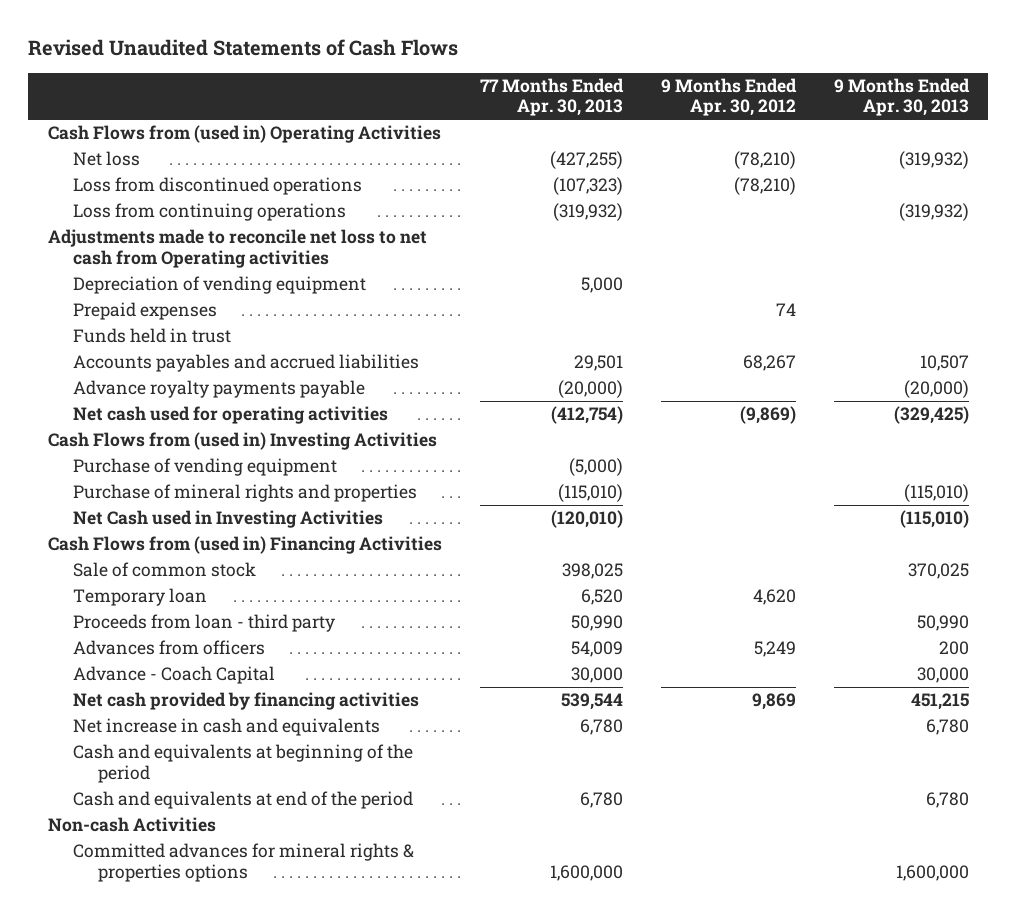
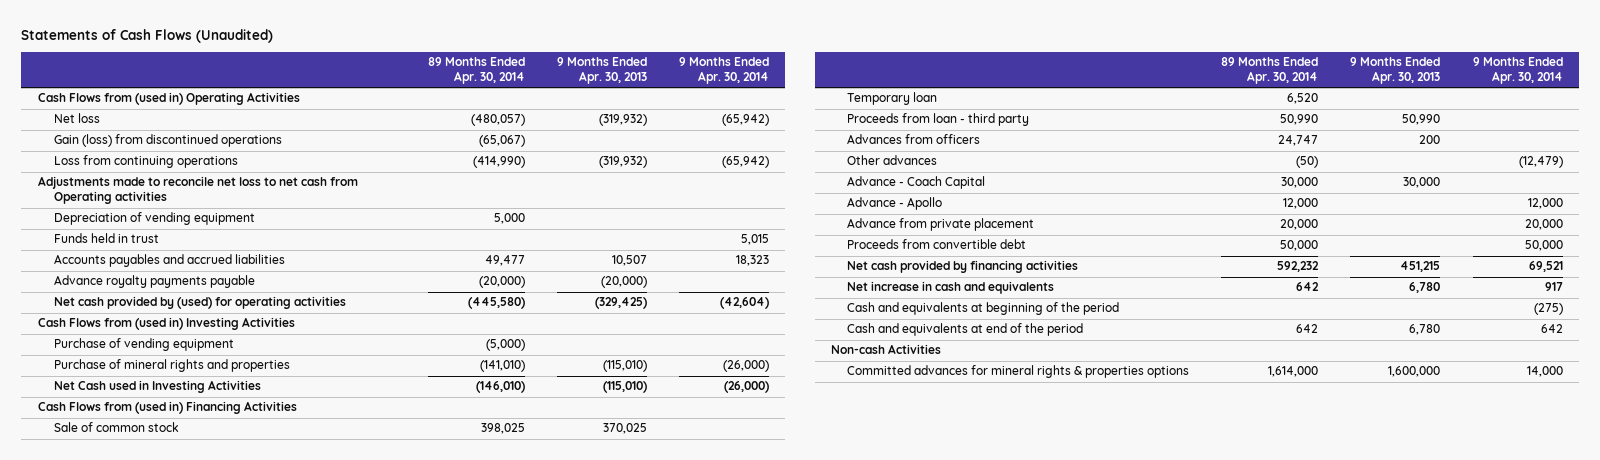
[28,39,459,57] Revised Unaudited Statements of Cash Flows -> [21,28,274,43] Statements of Cash Flows (Unaudited)
[479,77,624,117] 77 Months Ended Apr. 30, 2013 -> none
[660,77,797,117] 9 Months Ended Apr. 30, 2012 -> none
none -> [427,57,525,85] 89 Months Ended Apr. 30, 2014
none -> [679,57,770,85] 9 Months Ended Apr. 30, 2014
[72,177,362,196] Loss from discontinued operations -> [53,134,282,148] Gain (loss) from discontinued operations
[72,302,217,321] Prepaid expenses -> none
[72,406,388,425] Net cash used for operating activities -> [53,296,346,310] Net cash provided by (used) for operating activities
none -> [847,155,938,166] Other advances
none -> [847,197,943,211] Advance - Apollo
none -> [847,218,1035,232] Advance from private placement
none -> [847,239,1027,250] Proceeds from convertible debt

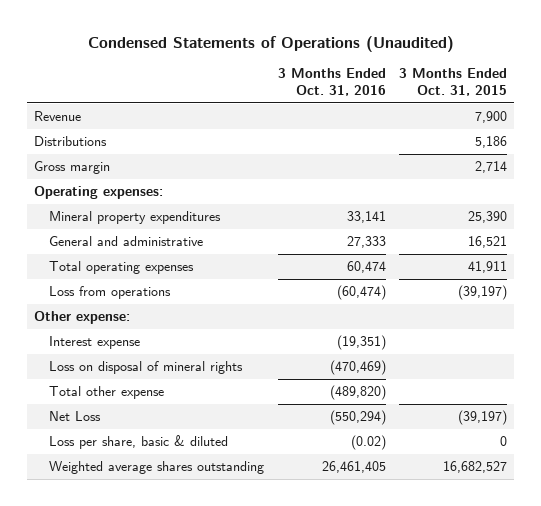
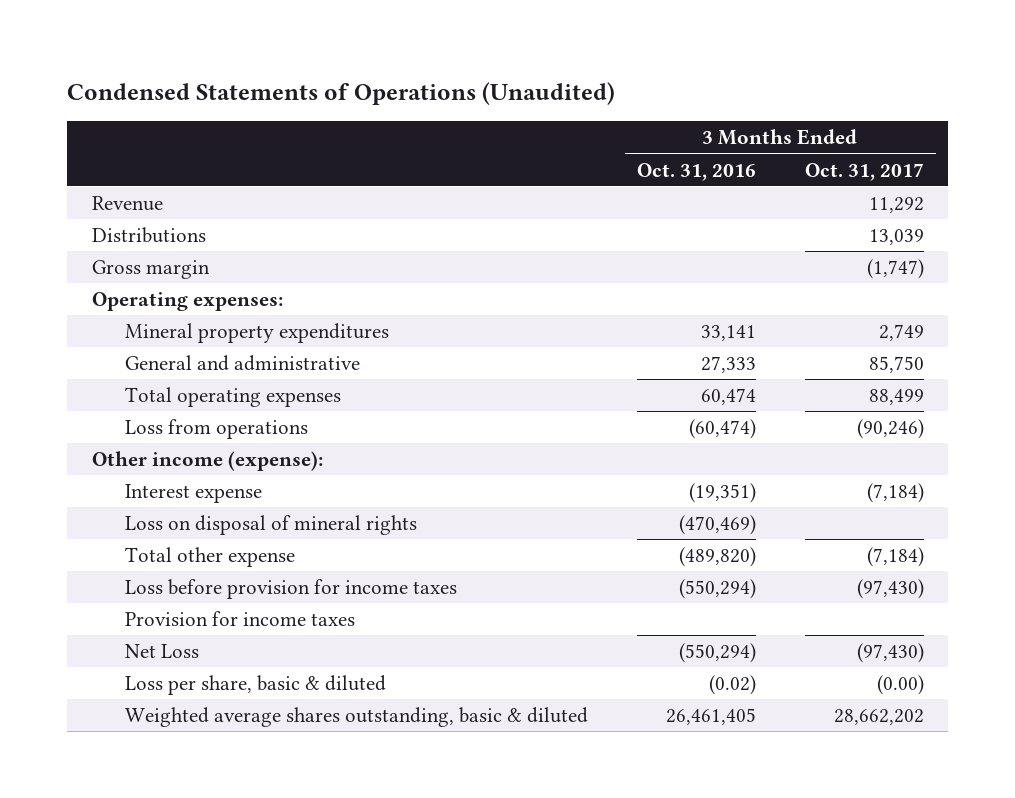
[399,68,508,96] 3 Months Ended Oct. 31, 2015 -> none
none -> [804,162,924,181] Oct. 31, 2017
[33,311,130,325] Other expense: -> [91,451,323,472] Other income (expense):
none -> [125,579,458,600] Loss before provision for income taxes
none -> [125,611,356,627] Provision for income taxes
[48,461,264,475] Weighted average shares outstanding -> [125,707,589,728] Weighted average shares outstanding, basic & diluted

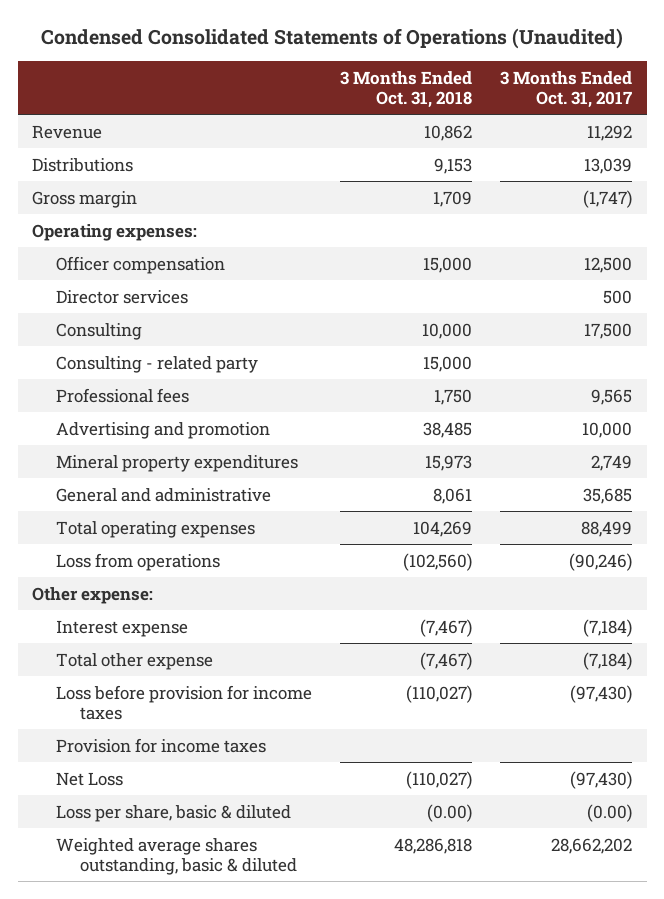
[67,81,616,105] Condensed Statements of Operations (Unaudited) -> [41,28,624,50] Condensed Consolidated Statements of Operations (Unaudited)
[636,162,756,181] Oct. 31, 2016 -> none
none -> [340,70,473,108] 3 Months Ended Oct. 31, 2018
none -> [55,255,225,274] Officer compensation
none -> [55,289,188,304] Director services
none -> [55,322,142,340] Consulting
none -> [55,355,258,373] Consulting - related party
none -> [55,387,189,403] Professional fees
none -> [55,421,270,439] Advertising and promotion
[868,356,924,374] 85,750 -> [583,487,633,504] 35,685
[91,451,323,472] Other income (expense): -> [31,586,153,604] Other expense:
[125,515,418,536] Loss on disposal of mineral rights -> none

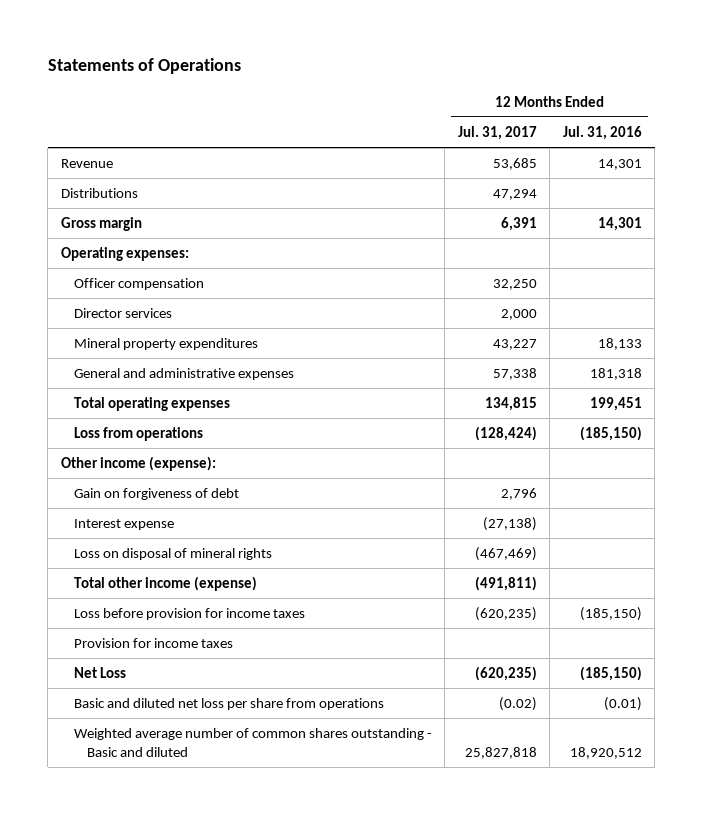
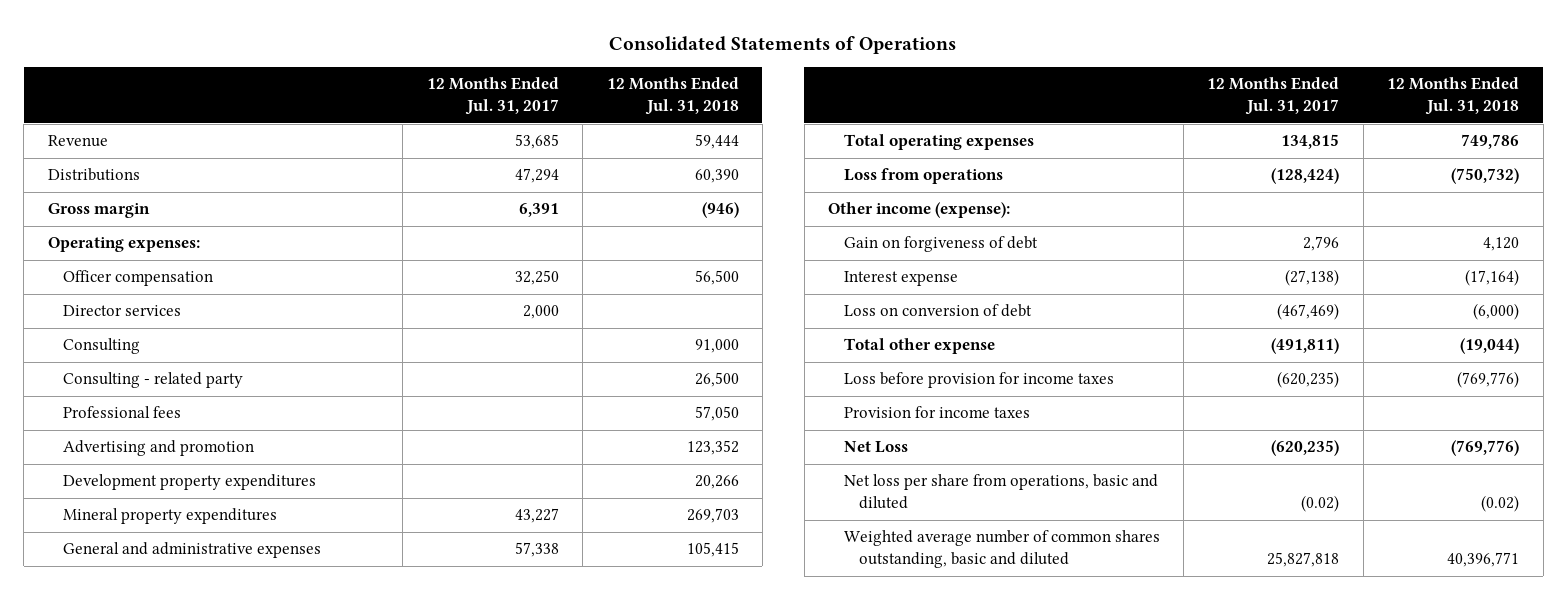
[47,58,241,75] Statements of Operations -> [609,35,957,54] Consolidated Statements of Operations
[562,125,642,140] Jul. 31, 2016 -> none
none -> [606,77,739,116] 12 Months Ended Jul. 31, 2018
none -> [63,338,141,355] Consulting
none -> [63,372,244,389] Consulting - related party
none -> [63,406,182,419] Professional fees
none -> [63,440,255,457] Advertising and promotion
none -> [63,474,317,491] Development property expenditures
[73,548,272,561] Loss on disposal of mineral rights -> [843,304,1032,318] Loss on conversion of debt
[73,576,257,592] Total other income (expense) -> [843,338,995,355] Total other expense
[73,698,384,711] Basic and diluted net loss per share from operations -> [843,474,1158,510] Net loss per share from operations, basic and diluted
[73,728,432,757] Weighted average number of common shares outstanding - Basic and diluted -> [843,530,1160,569] Weighted average number of common shares outstanding, basic and diluted

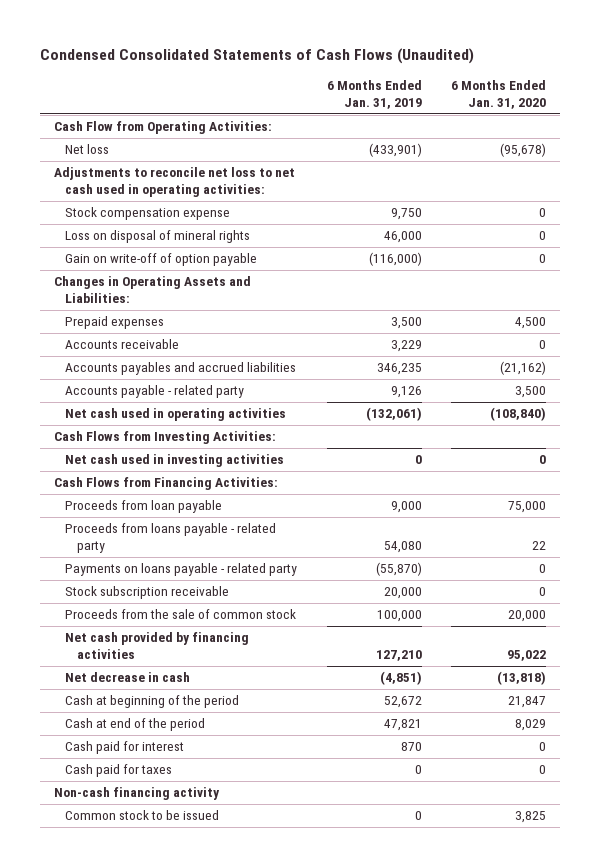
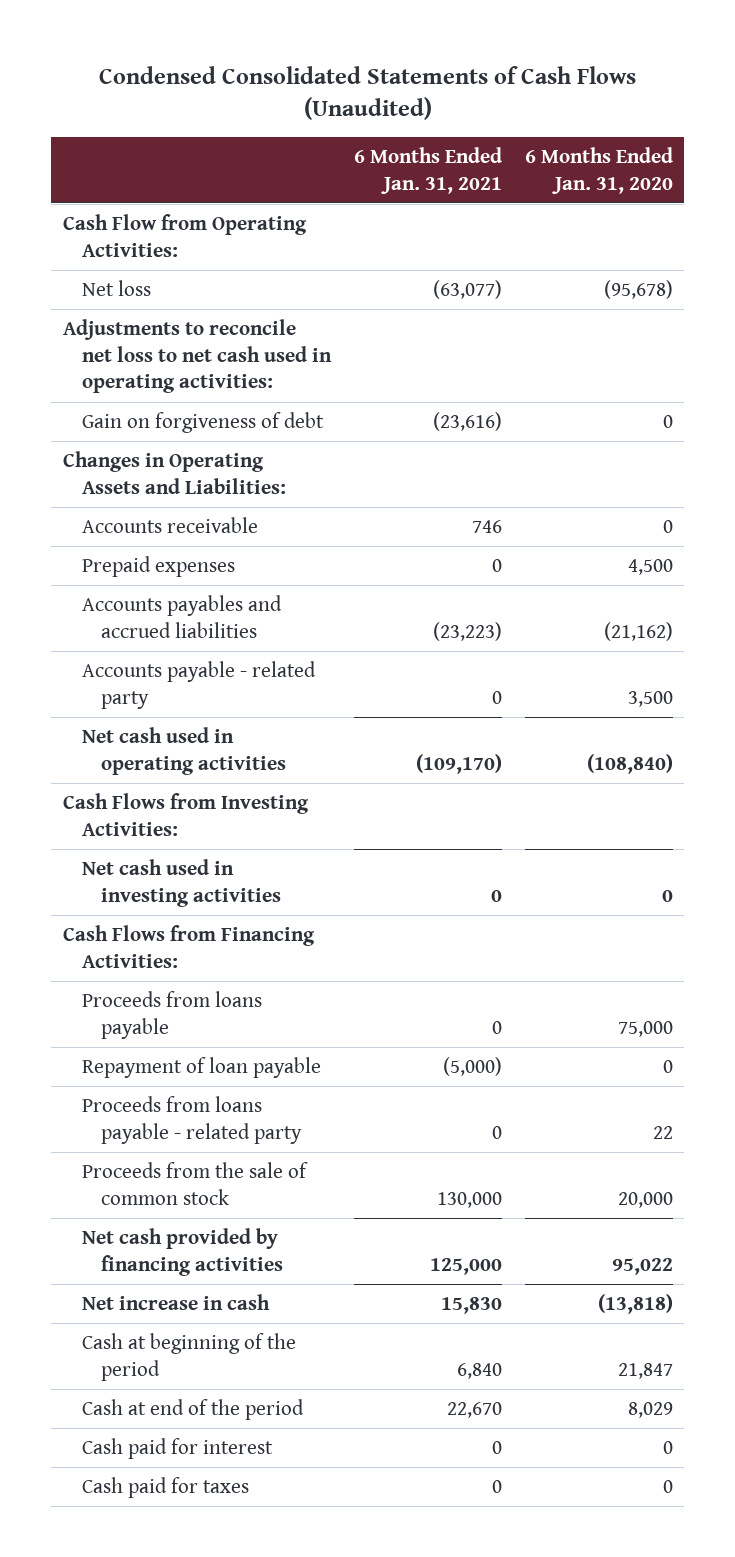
[326,79,422,109] 6 Months Ended Jan. 31, 2019 -> none
none -> [353,147,502,194] 6 Months Ended Jan. 31, 2021
[65,207,231,221] Stock compensation expense -> none
[65,230,251,244] Loss on disposal of mineral rights -> none
[65,253,258,267] Gain on write-off of option payable -> none
none -> [81,412,324,434] Gain on forgiveness of debt
[65,316,165,330] Prepaid expenses -> [81,556,235,578] Prepaid expenses
[65,500,223,514] Proceeds from loan payable -> [81,991,262,1039] Proceeds from loans payable
none -> [81,1057,321,1079] Repayment of loan payable
[65,563,298,577] Payments on loans payable - related party -> none
[65,586,230,600] Stock subscription receivable -> none
[65,672,191,683] Net decrease in cash -> [81,1294,270,1311] Net increase in cash
[54,787,221,801] Non-cash financing activity -> none
[65,810,220,821] Common stock to be issued -> none

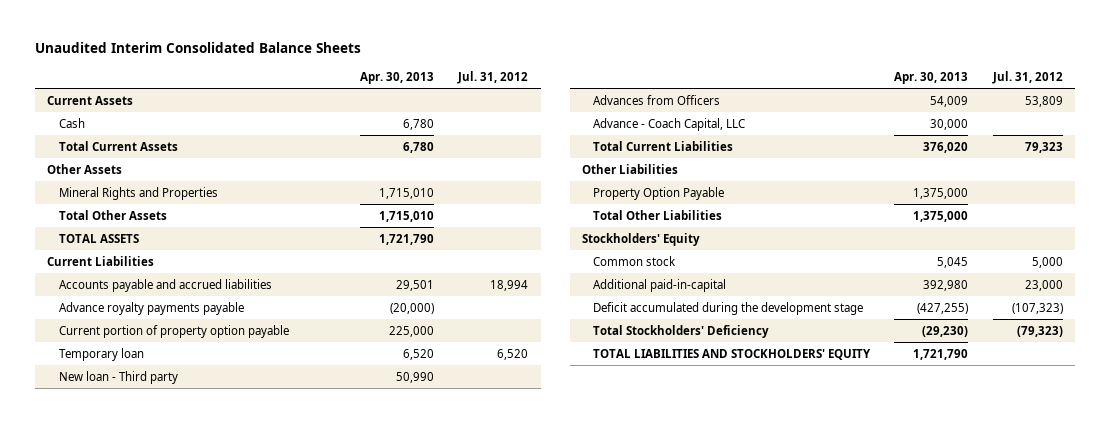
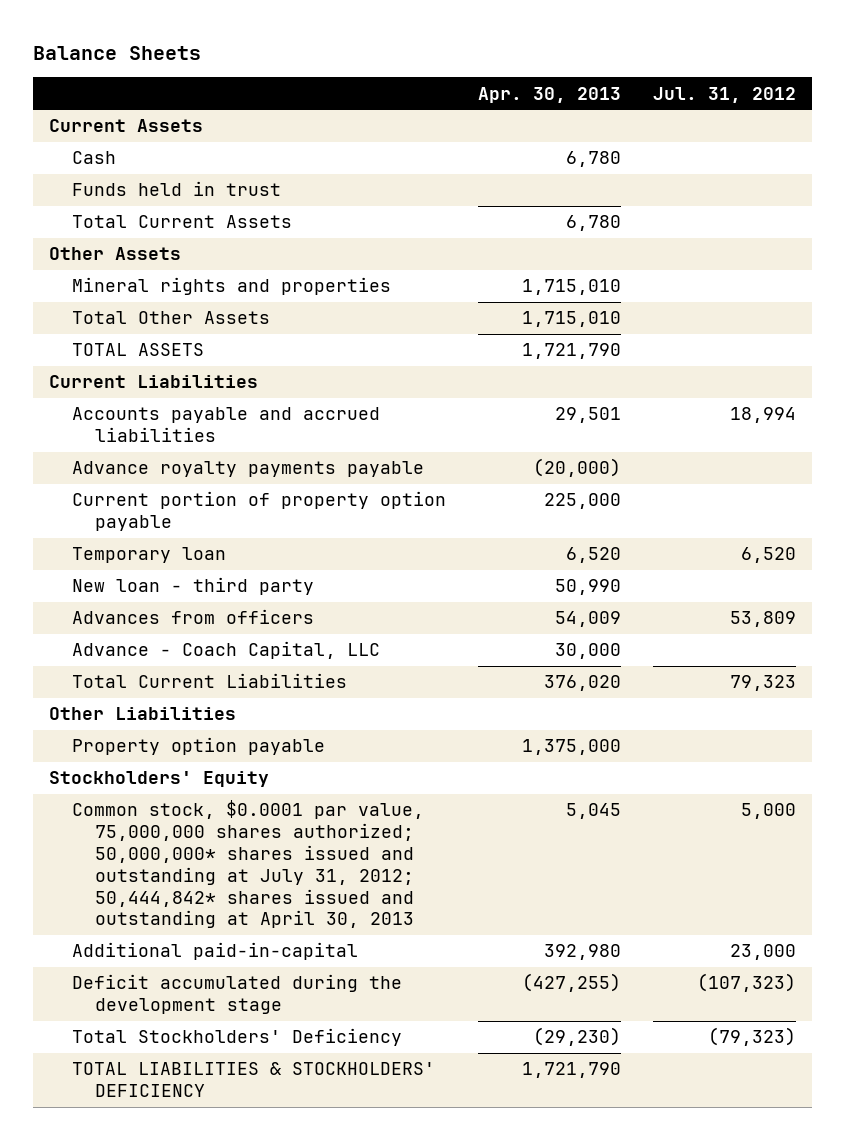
[35,42,362,54] Unaudited Interim Consolidated Balance Sheets -> [32,45,201,60] Balance Sheets
none -> [72,181,282,197] Funds held in trust
[58,186,218,200] Mineral Rights and Properties -> [72,277,392,296] Mineral rights and properties
[58,370,178,384] New loan - Third party -> [72,577,315,596] New loan - third party
[592,94,720,105] Advances from Officers -> [72,609,315,625] Advances from officers
[592,209,722,220] Total Other Liabilities -> none
[592,186,724,200] Property Option Payable -> [72,737,326,756] Property option payable
[592,255,676,266] Common stock -> [72,800,425,929] Common stock, $0.0001 par value, 75,000,000 shares authorized; 50,000,000* shares issued and outstanding at July 31, 2012; 50,444,842* shares issued and outstanding at April 30, 2013
[592,348,871,360] TOTAL LIABILITIES AND STOCKHOLDERS' EQUITY -> [72,1062,436,1098] TOTAL LIABILITIES & STOCKHOLDERS' DEFICIENCY

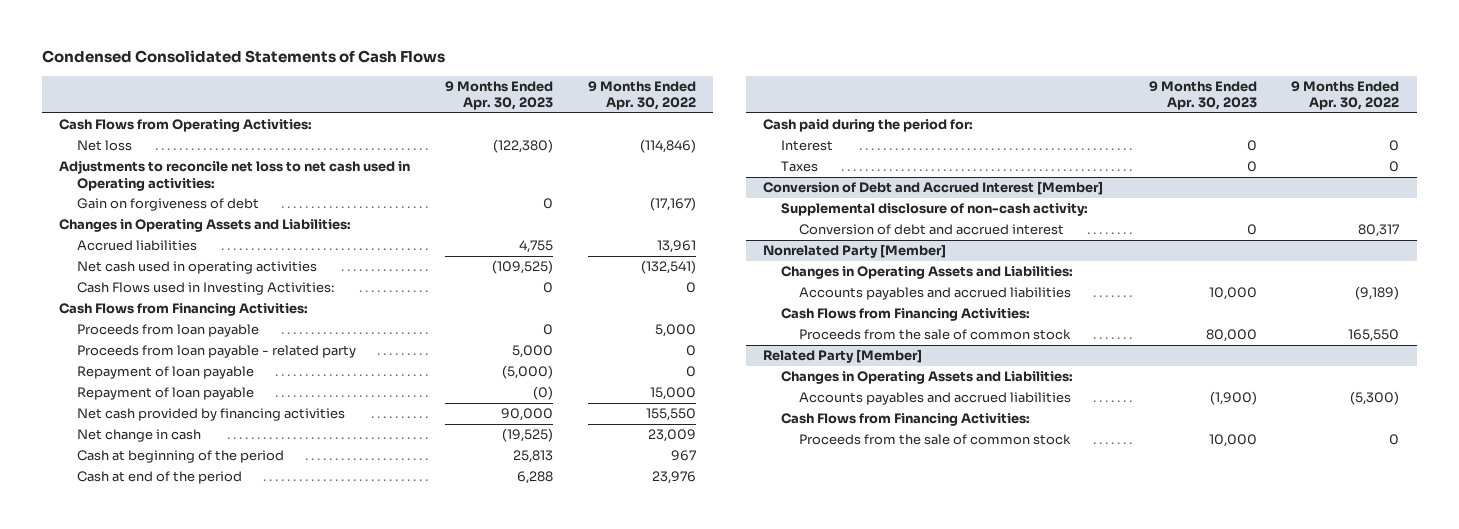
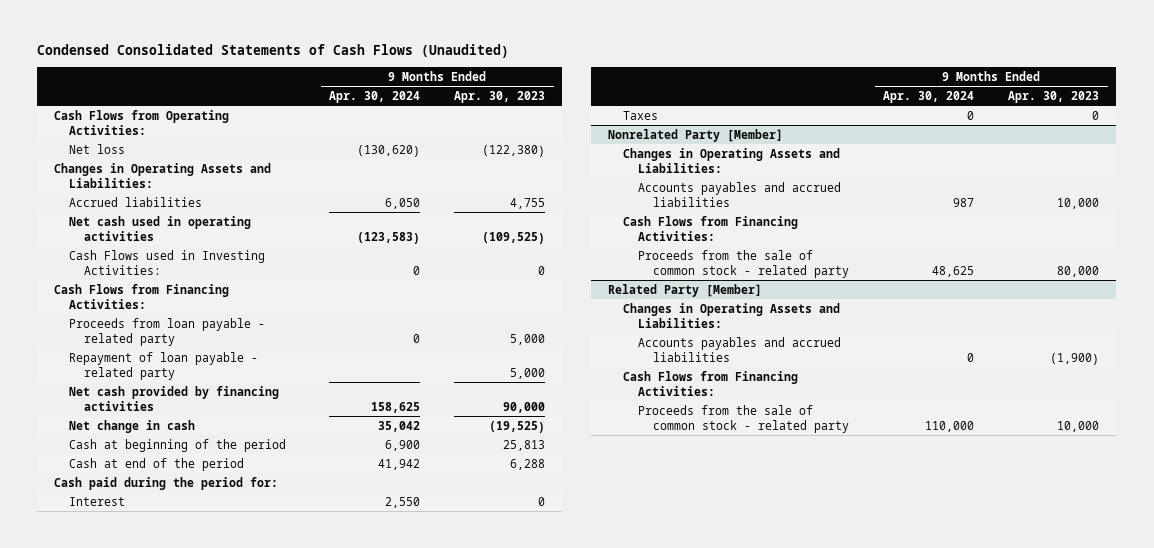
[41,50,445,64] Condensed Consolidated Statements of Cash Flows -> [37,44,510,59] Condensed Consolidated Statements of Cash Flows (Unaudited)
[587,80,696,111] 9 Months Ended Apr. 30, 2022 -> none
none -> [329,90,421,103] Apr. 30, 2024
[59,160,411,191] Adjustments to reconcile net loss to net cash used in Operating activities: -> none
[77,198,260,212] Gain on forgiveness of debt -> none
[77,324,260,338] Proceeds from loan payable -> none
[77,387,255,401] Repayment of loan payable -> none
[77,366,255,380] Repayment of loan payable -> [69,351,259,380] Repayment of loan payable - related party
[501,365,553,380] (5,000) -> [510,367,546,379] 5,000
[763,181,1104,196] Conversion of Debt and Accrued Interest [Member] -> none
[781,203,1089,217] Supplemental disclosure of non-cash activity: -> none
[799,224,1065,236] Conversion of debt and accrued interest -> none
[799,329,1072,341] Proceeds from the sale of common stock -> [638,249,850,278] Proceeds from the sale of common stock - related party
[799,434,1072,446] Proceeds from the sale of common stock -> [638,404,850,433] Proceeds from the sale of common stock - related party

